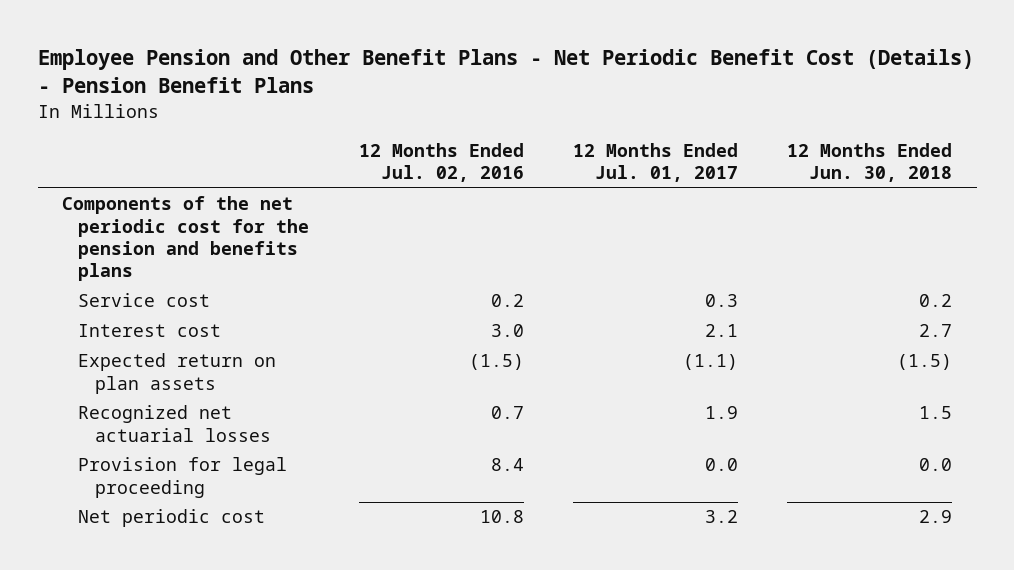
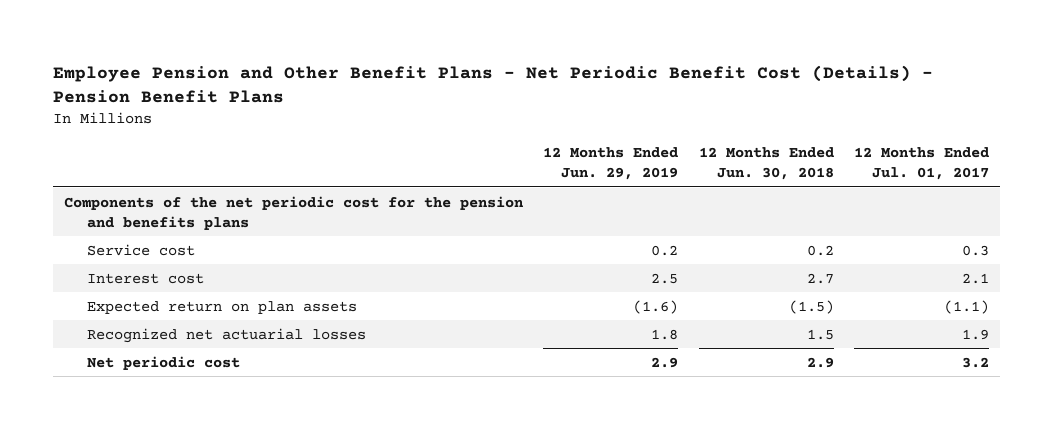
[358,142,524,183] 12 Months Ended Jul. 02, 2016 -> none
none -> [543,146,679,181] 12 Months Ended Jun. 29, 2019
[78,457,288,498] Provision for legal proceeding -> none

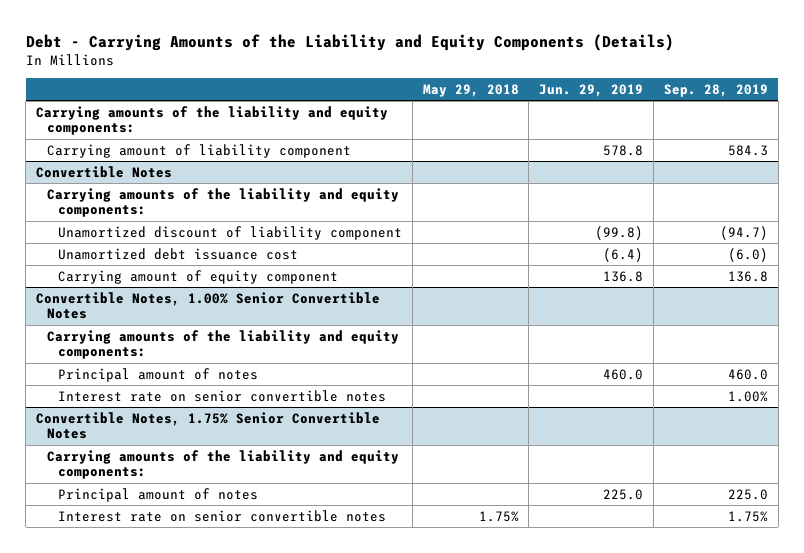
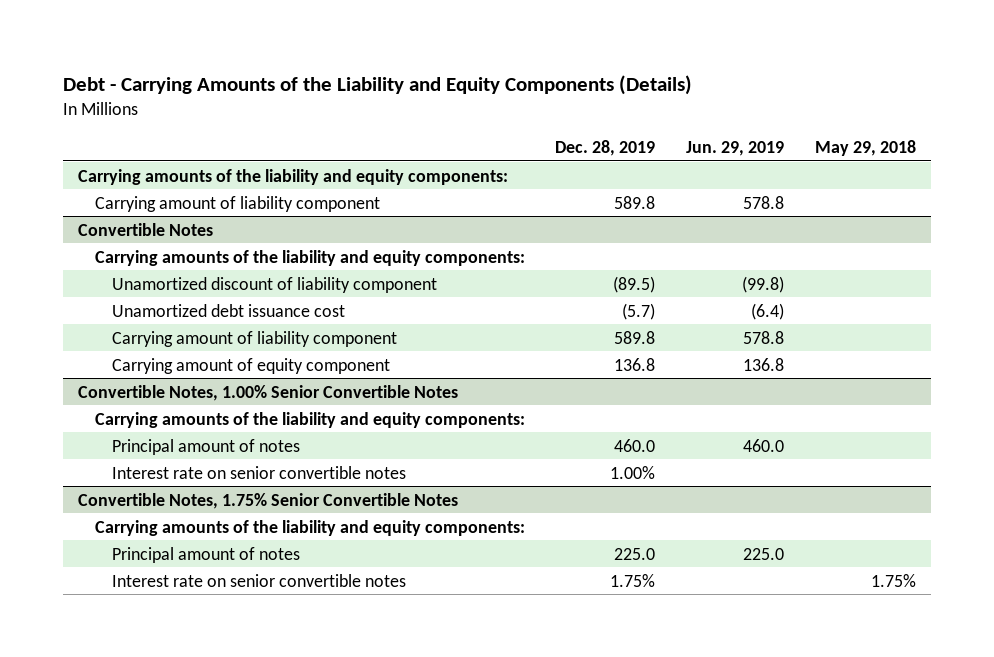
[663,83,768,97] Sep. 28, 2019 -> none
none -> [555,140,656,157] Dec. 28, 2019
none -> [111,330,397,347] Carrying amount of liability component

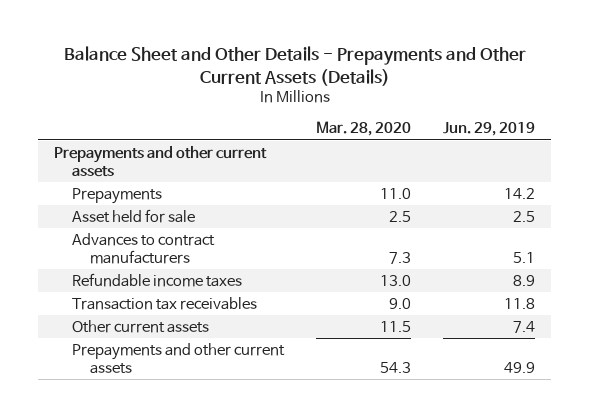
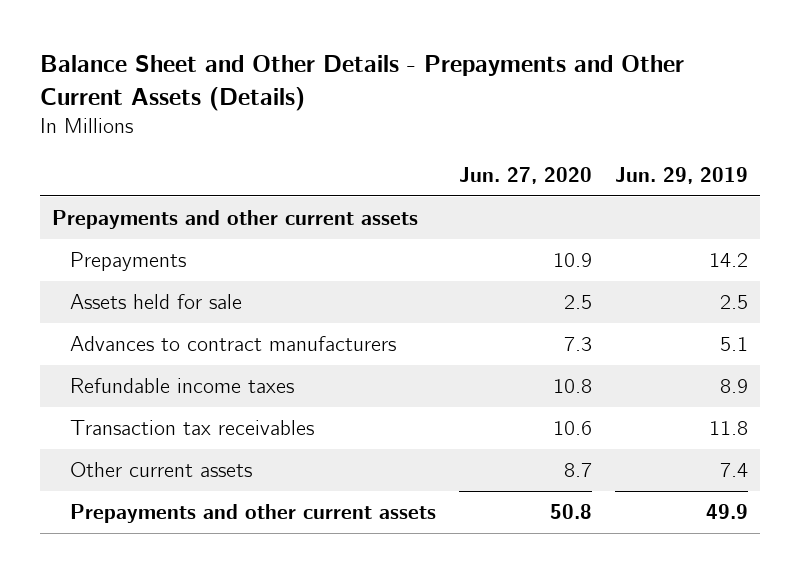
[316,121,412,137] Mar. 28, 2020 -> none
none -> [458,166,592,184] Jun. 27, 2020
[72,208,196,223] Asset held for sale -> [69,294,242,310] Assets held for sale

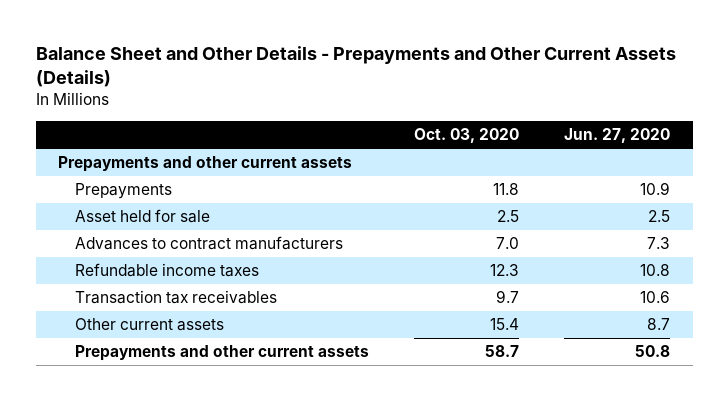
[615,166,749,184] Jun. 29, 2019 -> none
none -> [414,127,520,143] Oct. 03, 2020
[69,294,242,310] Assets held for sale -> [75,209,211,224] Asset held for sale

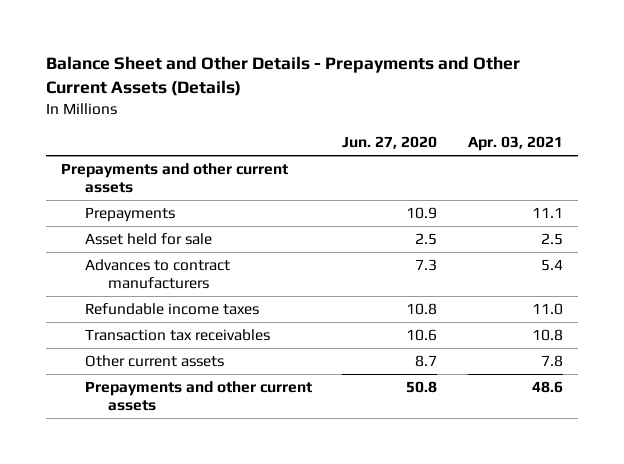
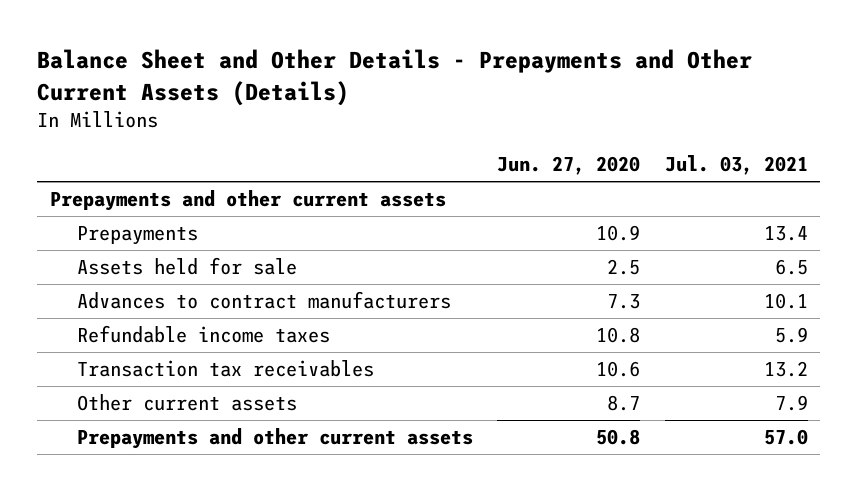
[467,136,563,152] Apr. 03, 2021 -> none
none -> [665,155,809,176] Jul. 03, 2021
[84,232,212,245] Asset held for sale -> [76,257,297,276] Assets held for sale

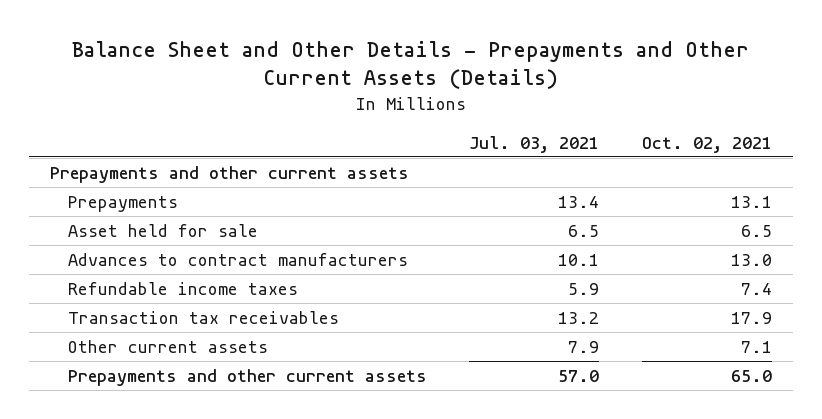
[497,156,641,176] Jun. 27, 2020 -> none
none -> [641,136,772,153] Oct. 02, 2021
[76,257,297,276] Assets held for sale -> [67,223,258,237] Asset held for sale

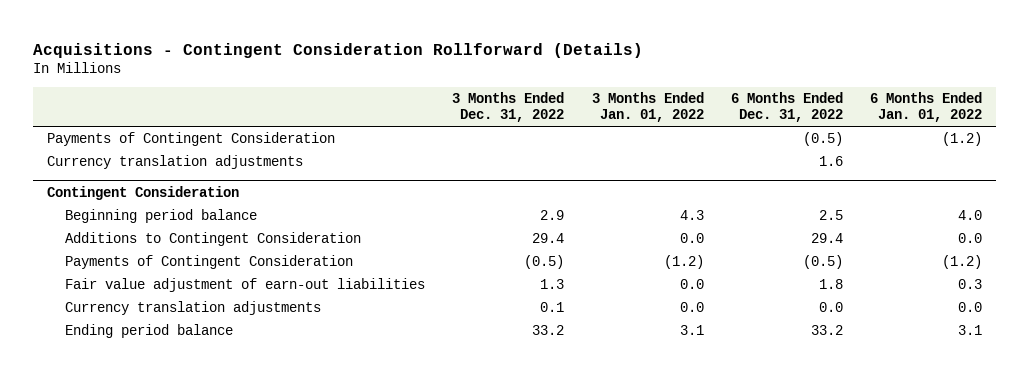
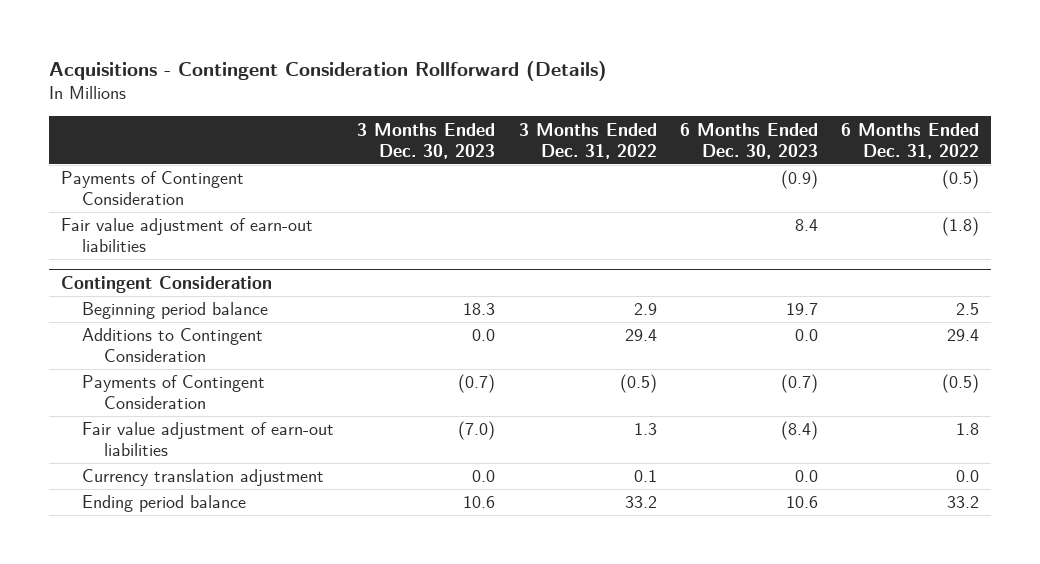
[591,92,704,123] 3 Months Ended Jan. 01, 2022 -> none
[869,92,982,123] 6 Months Ended Jan. 01, 2022 -> none
none -> [357,122,496,159] 3 Months Ended Dec. 30, 2023
none -> [679,122,818,159] 6 Months Ended Dec. 30, 2023
[46,155,303,170] Currency translation adjustments -> none
none -> [60,218,313,253] Fair value adjustment of earn-out liabilities
[65,301,322,316] Currency translation adjustments -> [82,469,325,487] Currency translation adjustment

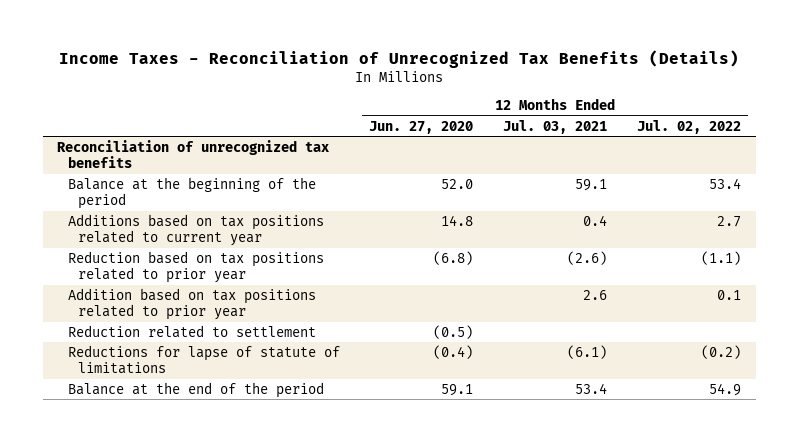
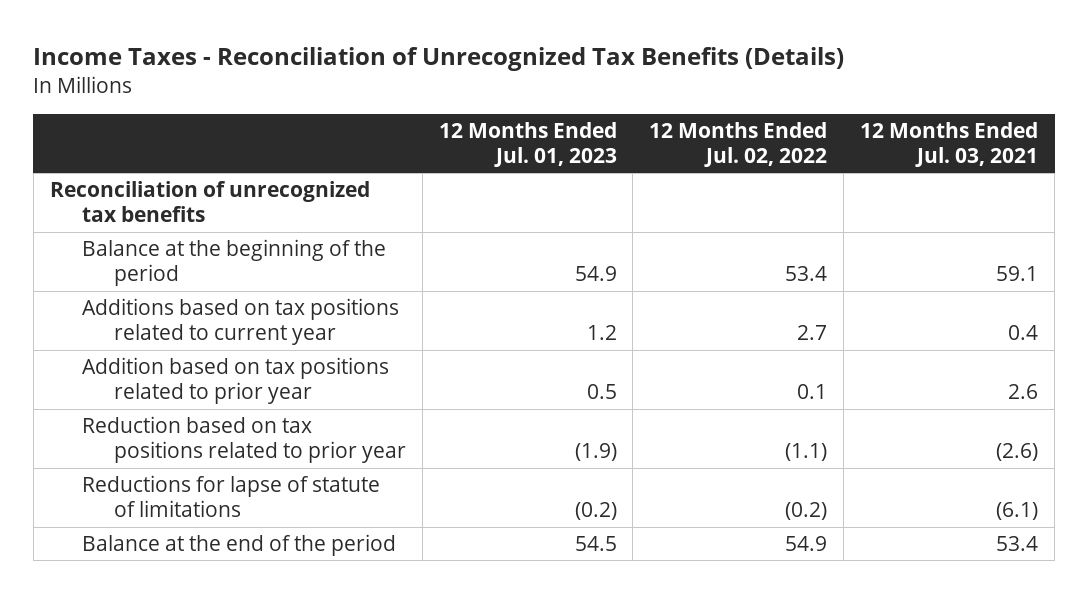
[369,120,474,134] Jun. 27, 2020 -> none
none -> [438,121,617,167] 12 Months Ended Jul. 01, 2023
[67,324,316,338] Reduction related to settlement -> none
[67,250,324,284] Reduction based on tax positions related to prior year -> [81,415,406,464] Reduction based on tax positions related to prior year

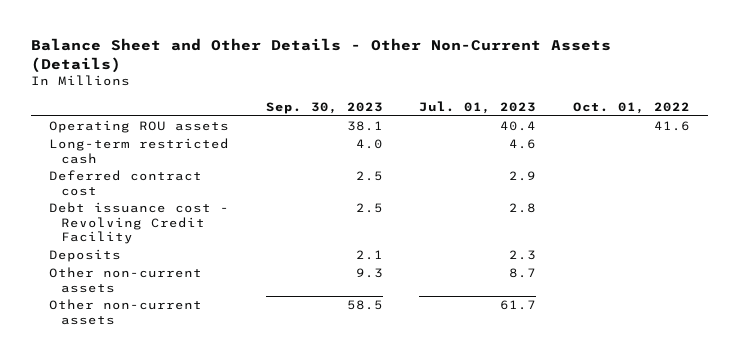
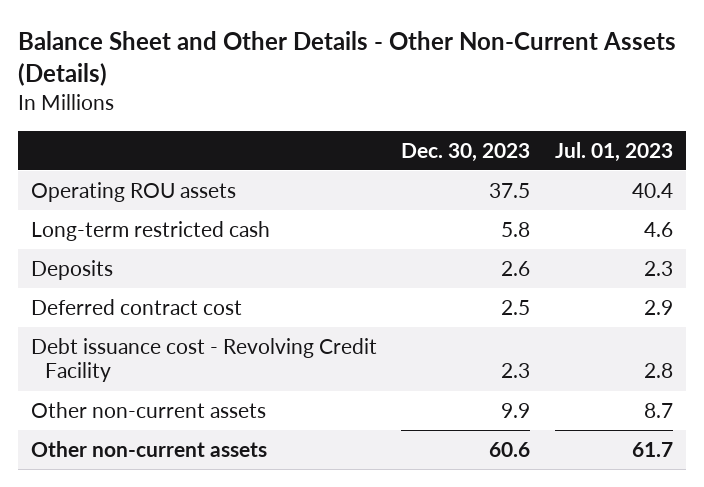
[265,101,383,114] Sep. 30, 2023 -> none
[572,101,690,114] Oct. 01, 2022 -> none
none -> [401,142,531,162] Dec. 30, 2023
[49,249,122,263] Deposits -> [30,260,113,281] Deposits

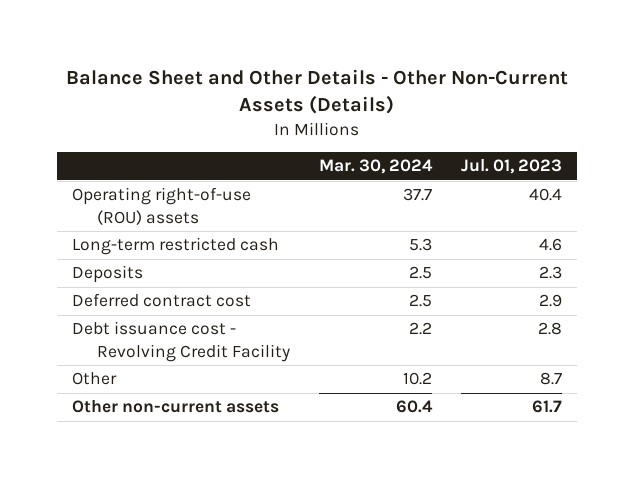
[401,142,531,162] Dec. 30, 2023 -> none
none -> [318,159,433,175] Mar. 30, 2024
[30,182,236,203] Operating ROU assets -> [71,187,251,225] Operating right-of-use (ROU) assets
[30,402,266,419] Other non-current assets -> [71,372,117,386] Other

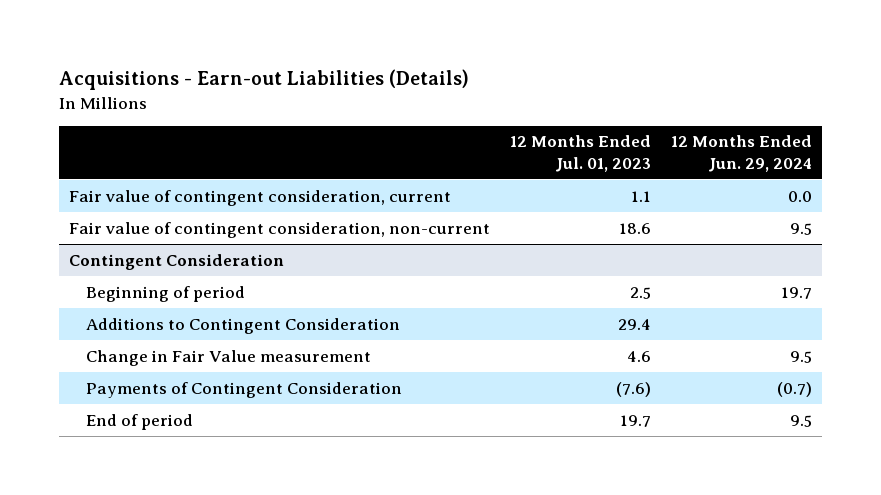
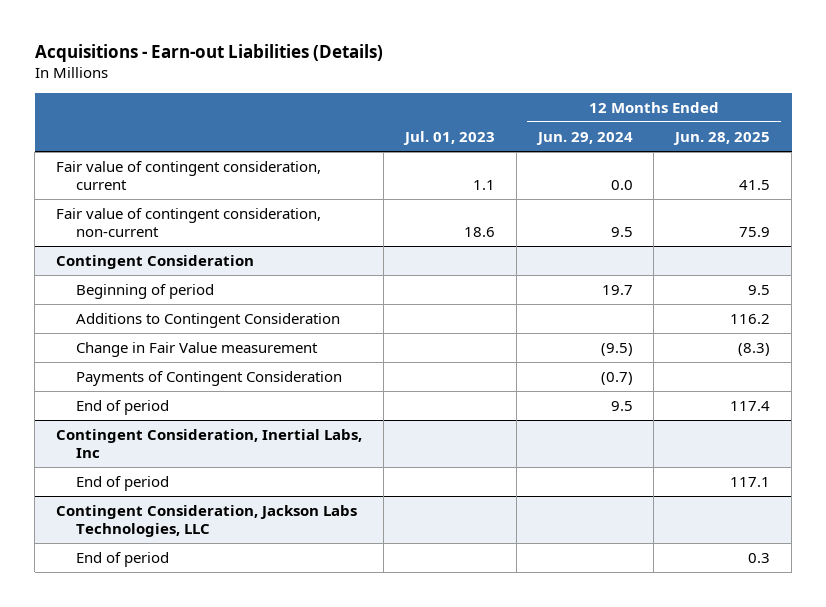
[509,135,651,172] 12 Months Ended Jul. 01, 2023 -> none
none -> [402,130,495,145] Jul. 01, 2023
none -> [673,131,771,145] Jun. 28, 2025
[789,350,812,363] 9.5 -> [600,343,633,357] (9.5)
none -> [56,429,363,458] Contingent Consideration, Inertial Labs, Inc
none -> [76,476,170,492] End of period
none -> [56,505,358,537] Contingent Consideration, Jackson Labs Technologies, LLC
none -> [76,552,170,568] End of period

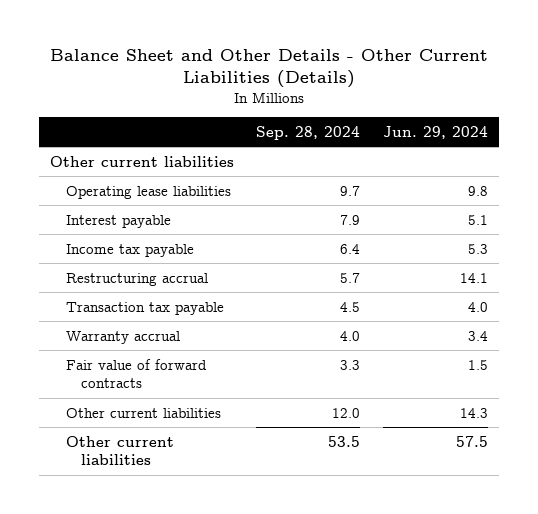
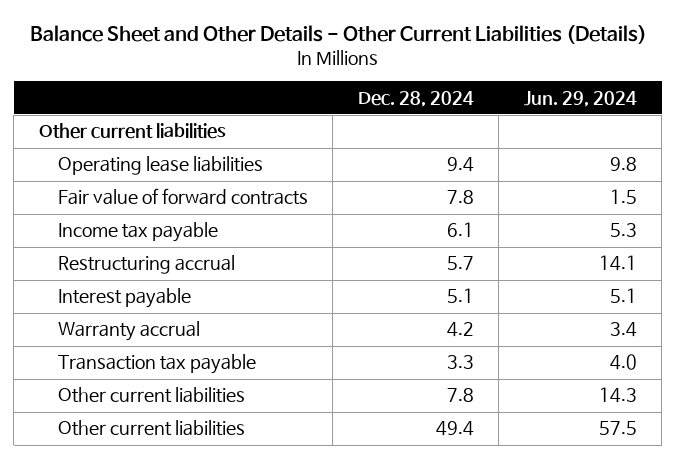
[256,125,361,140] Sep. 28, 2024 -> none
none -> [357,90,474,107] Dec. 28, 2024
[65,358,207,388] Fair value of forward contracts -> [57,188,308,206] Fair value of forward contracts
[65,214,171,228] Interest payable -> [57,288,191,309] Interest payable
[65,301,224,315] Transaction tax payable -> [57,354,256,375] Transaction tax payable

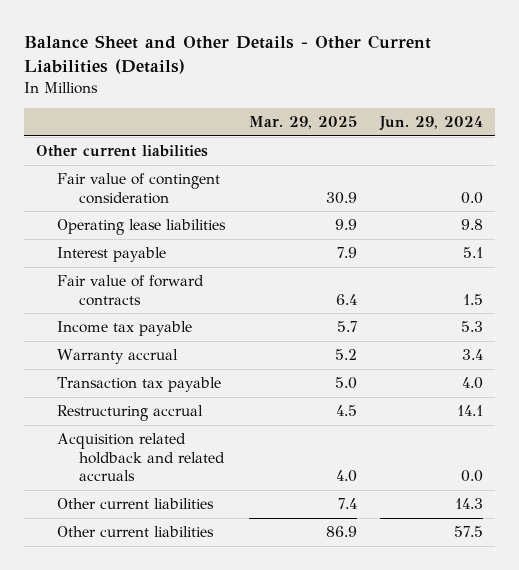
[357,90,474,107] Dec. 28, 2024 -> none
none -> [248,116,357,130] Mar. 29, 2025
none -> [57,173,221,204] Fair value of contingent consideration
[57,288,191,309] Interest payable -> [57,247,167,263] Interest payable
[57,255,235,275] Restructuring accrual -> [57,405,204,422] Restructuring accrual
none -> [57,433,225,482] Acquisition related holdback and related accruals

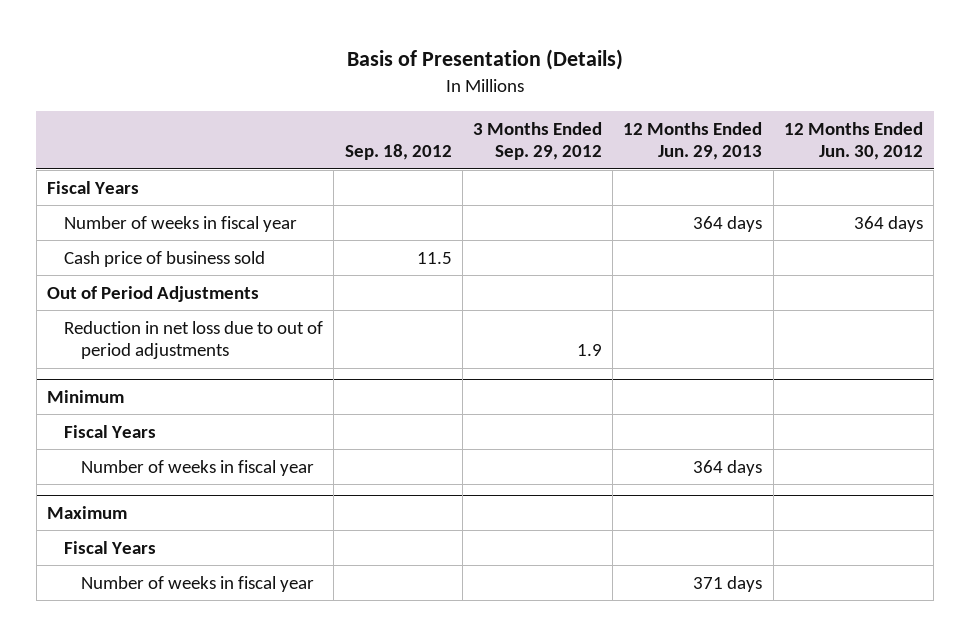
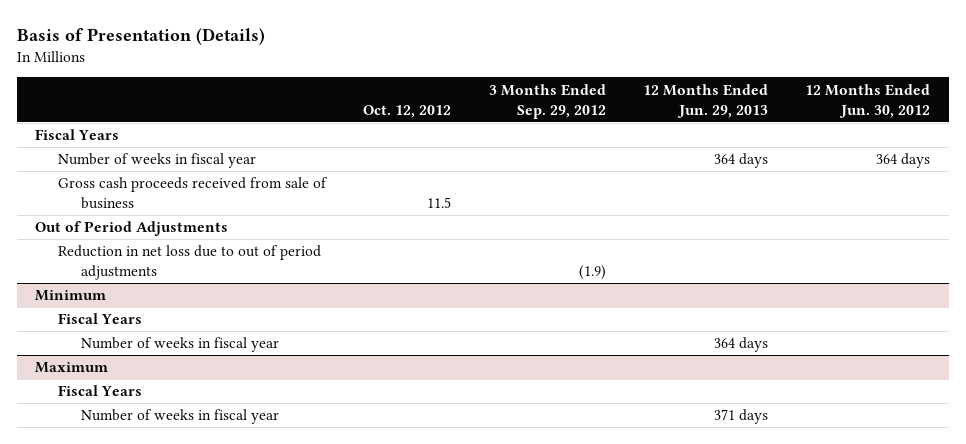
[344,144,452,161] Sep. 18, 2012 -> none
none -> [363,104,452,118] Oct. 12, 2012
[64,250,266,267] Cash price of business sold -> [57,177,328,210] Gross cash proceeds received from sale of business
[577,344,603,357] 1.9 -> [578,265,606,281] (1.9)

